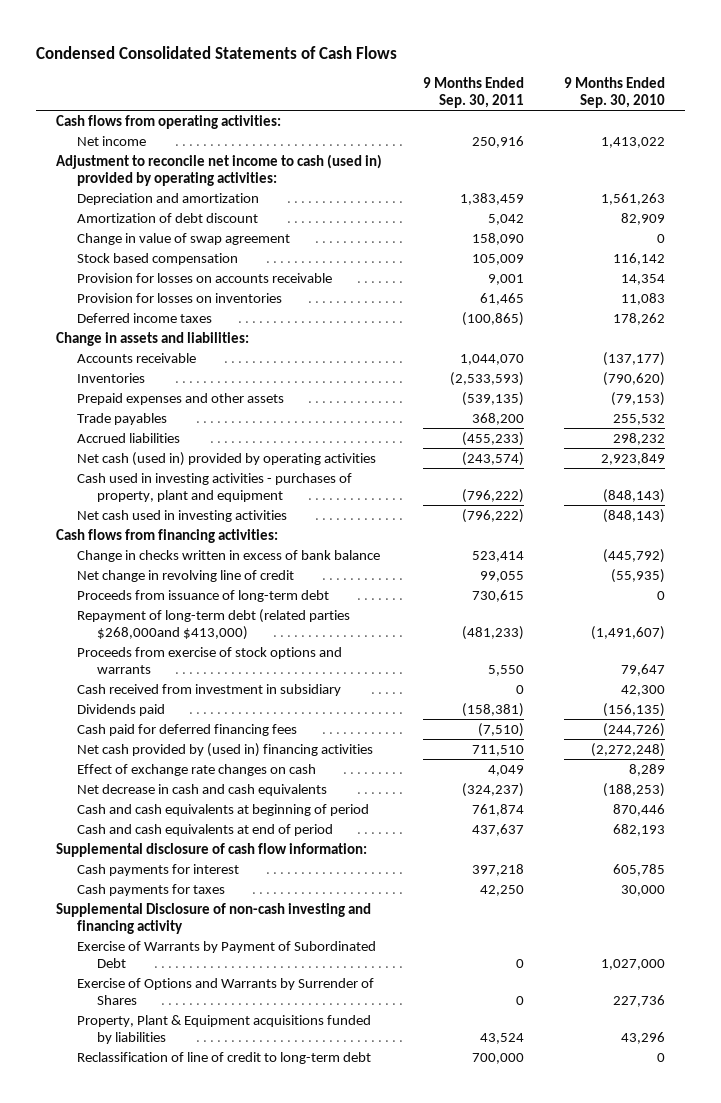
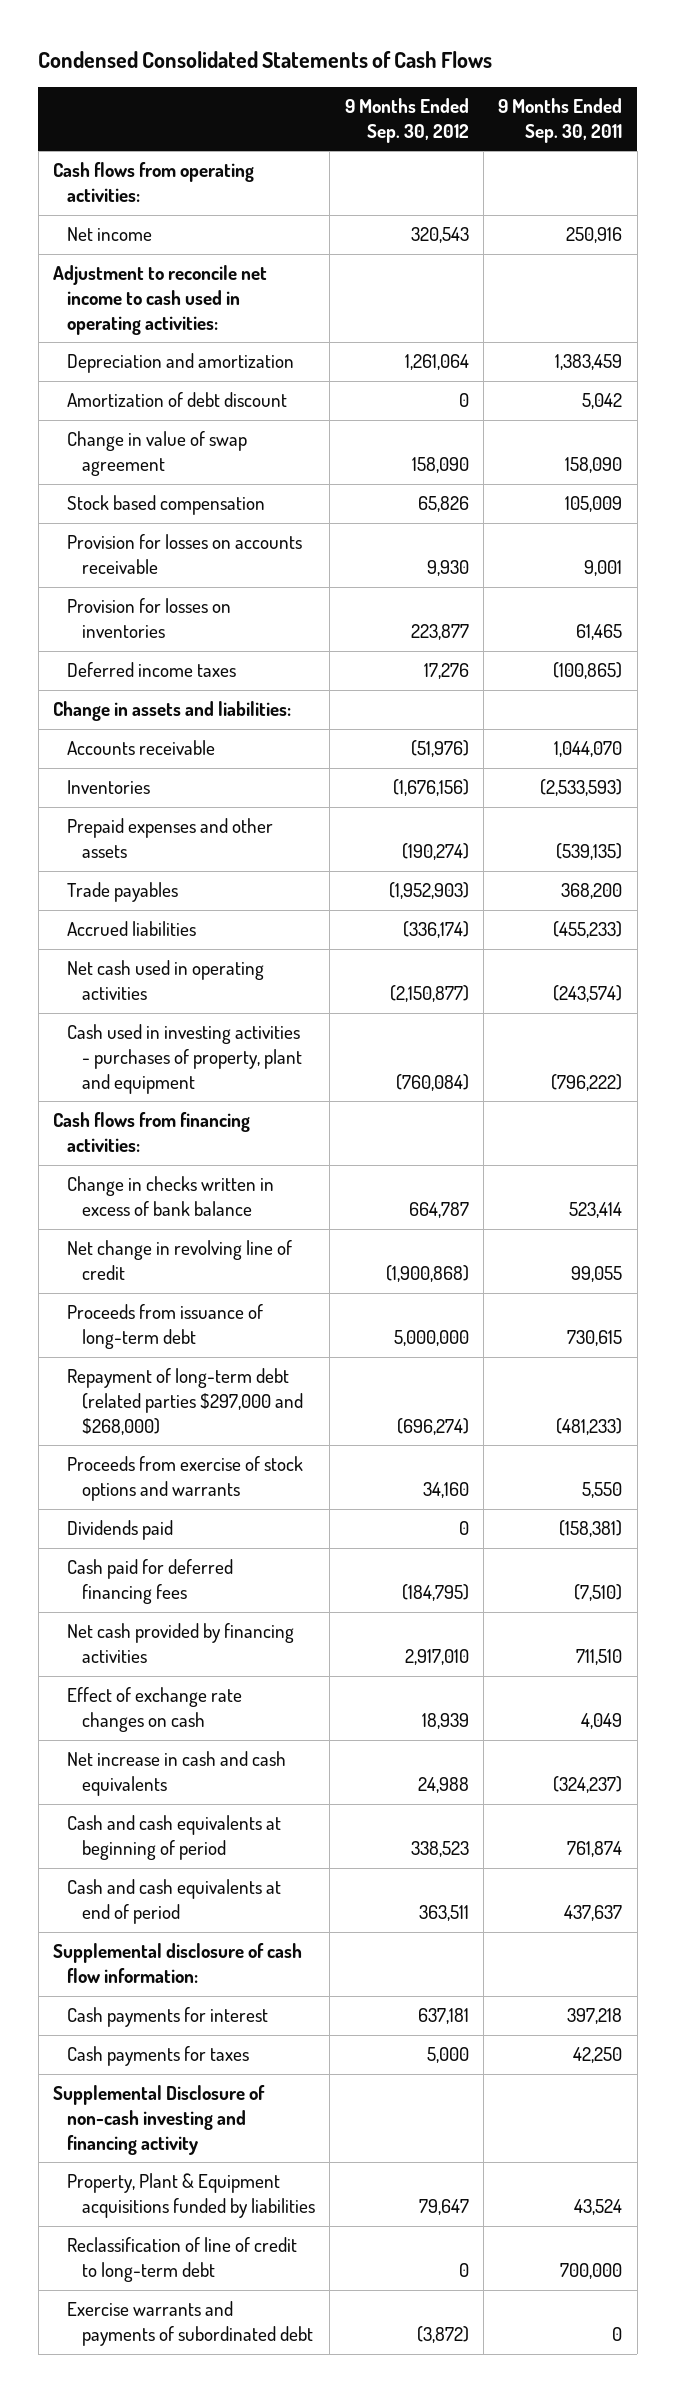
[563,77,665,108] 9 Months Ended Sep. 30, 2010 -> none
none -> [344,97,469,143] 9 Months Ended Sep. 30, 2012
[56,153,383,186] Adjustment to reconcile net income to cash (used in) provided by operating activities: -> [52,265,267,335] Adjustment to reconcile net income to cash used in operating activities:
[76,451,376,466] Net cash (used in) provided by operating activities -> [67,960,265,1001] Net cash used in operating activities
[76,509,287,522] Net cash used in investing activities -> none
[76,608,350,640] Repayment of long-term debt (related parties $268,000and $413,000) -> [67,1368,303,1435] Repayment of long-term debt (related parties $297,000 and $268,000)
[76,683,341,696] Cash received from investment in subsidiary -> none
[76,742,373,757] Net cash provided by (used in) financing activities -> [67,1623,295,1664] Net cash provided by financing activities
[76,783,327,796] Net decrease in cash and cash equivalents -> [67,1751,287,1797] Net increase in cash and cash equivalents
[76,940,376,968] Exercise of Warrants by Payment of Subordinated Debt -> none
[76,977,374,1005] Exercise of Options and Warrants by Surrender of Shares -> none
none -> [67,2301,313,2347] Exercise warrants and payments of subordinated debt

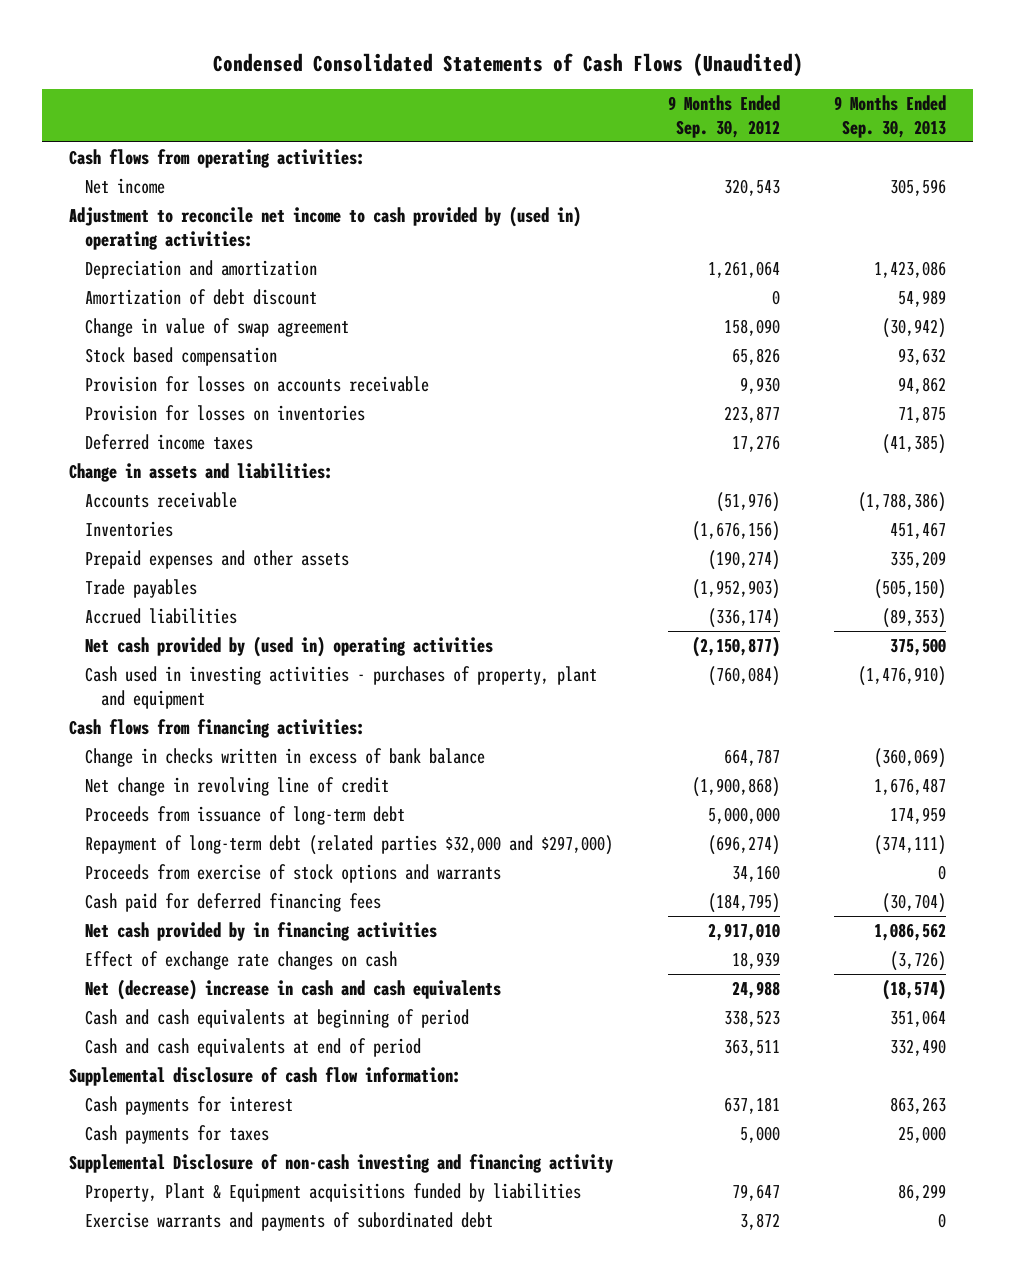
[38,50,493,68] Condensed Consolidated Statements of Cash Flows -> [212,52,803,76] Condensed Consolidated Statements of Cash Flows (Unaudited)
[498,97,623,143] 9 Months Ended Sep. 30, 2011 -> none
none -> [834,95,947,138] 9 Months Ended Sep. 30, 2013
[52,265,267,335] Adjustment to reconcile net income to cash used in operating activities: -> [69,205,582,250] Adjustment to reconcile net income to cash provided by (used in) operating activities:
[67,960,265,1001] Net cash used in operating activities -> [84,635,493,657] Net cash provided by (used in) operating activities
[67,1368,303,1435] Repayment of long-term debt (related parties $297,000 and $268,000) -> [84,834,613,855] Repayment of long-term debt (related parties $32,000 and $297,000)
[67,1520,174,1541] Dividends paid -> none
[67,1623,295,1664] Net cash provided by financing activities -> [84,921,437,941] Net cash provided by in financing activities
[67,1751,287,1797] Net increase in cash and cash equivalents -> [84,978,501,1000] Net (decrease) increase in cash and cash equivalents
[67,2237,298,2283] Reclassification of line of credit to long-term debt -> none
[416,2326,469,2344] (3,872) -> [739,1212,780,1230] 3,872

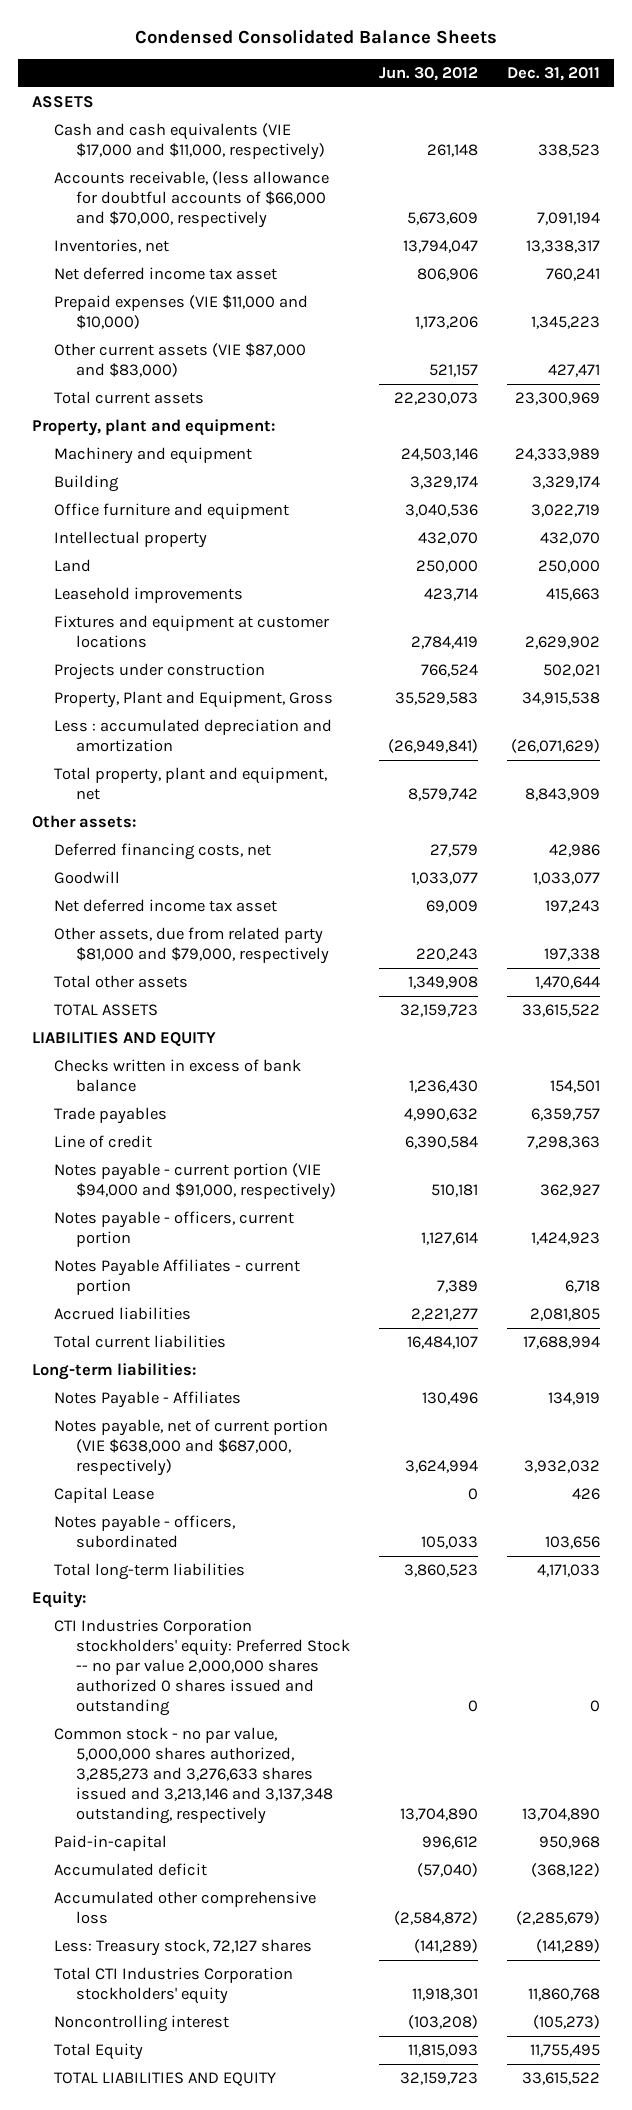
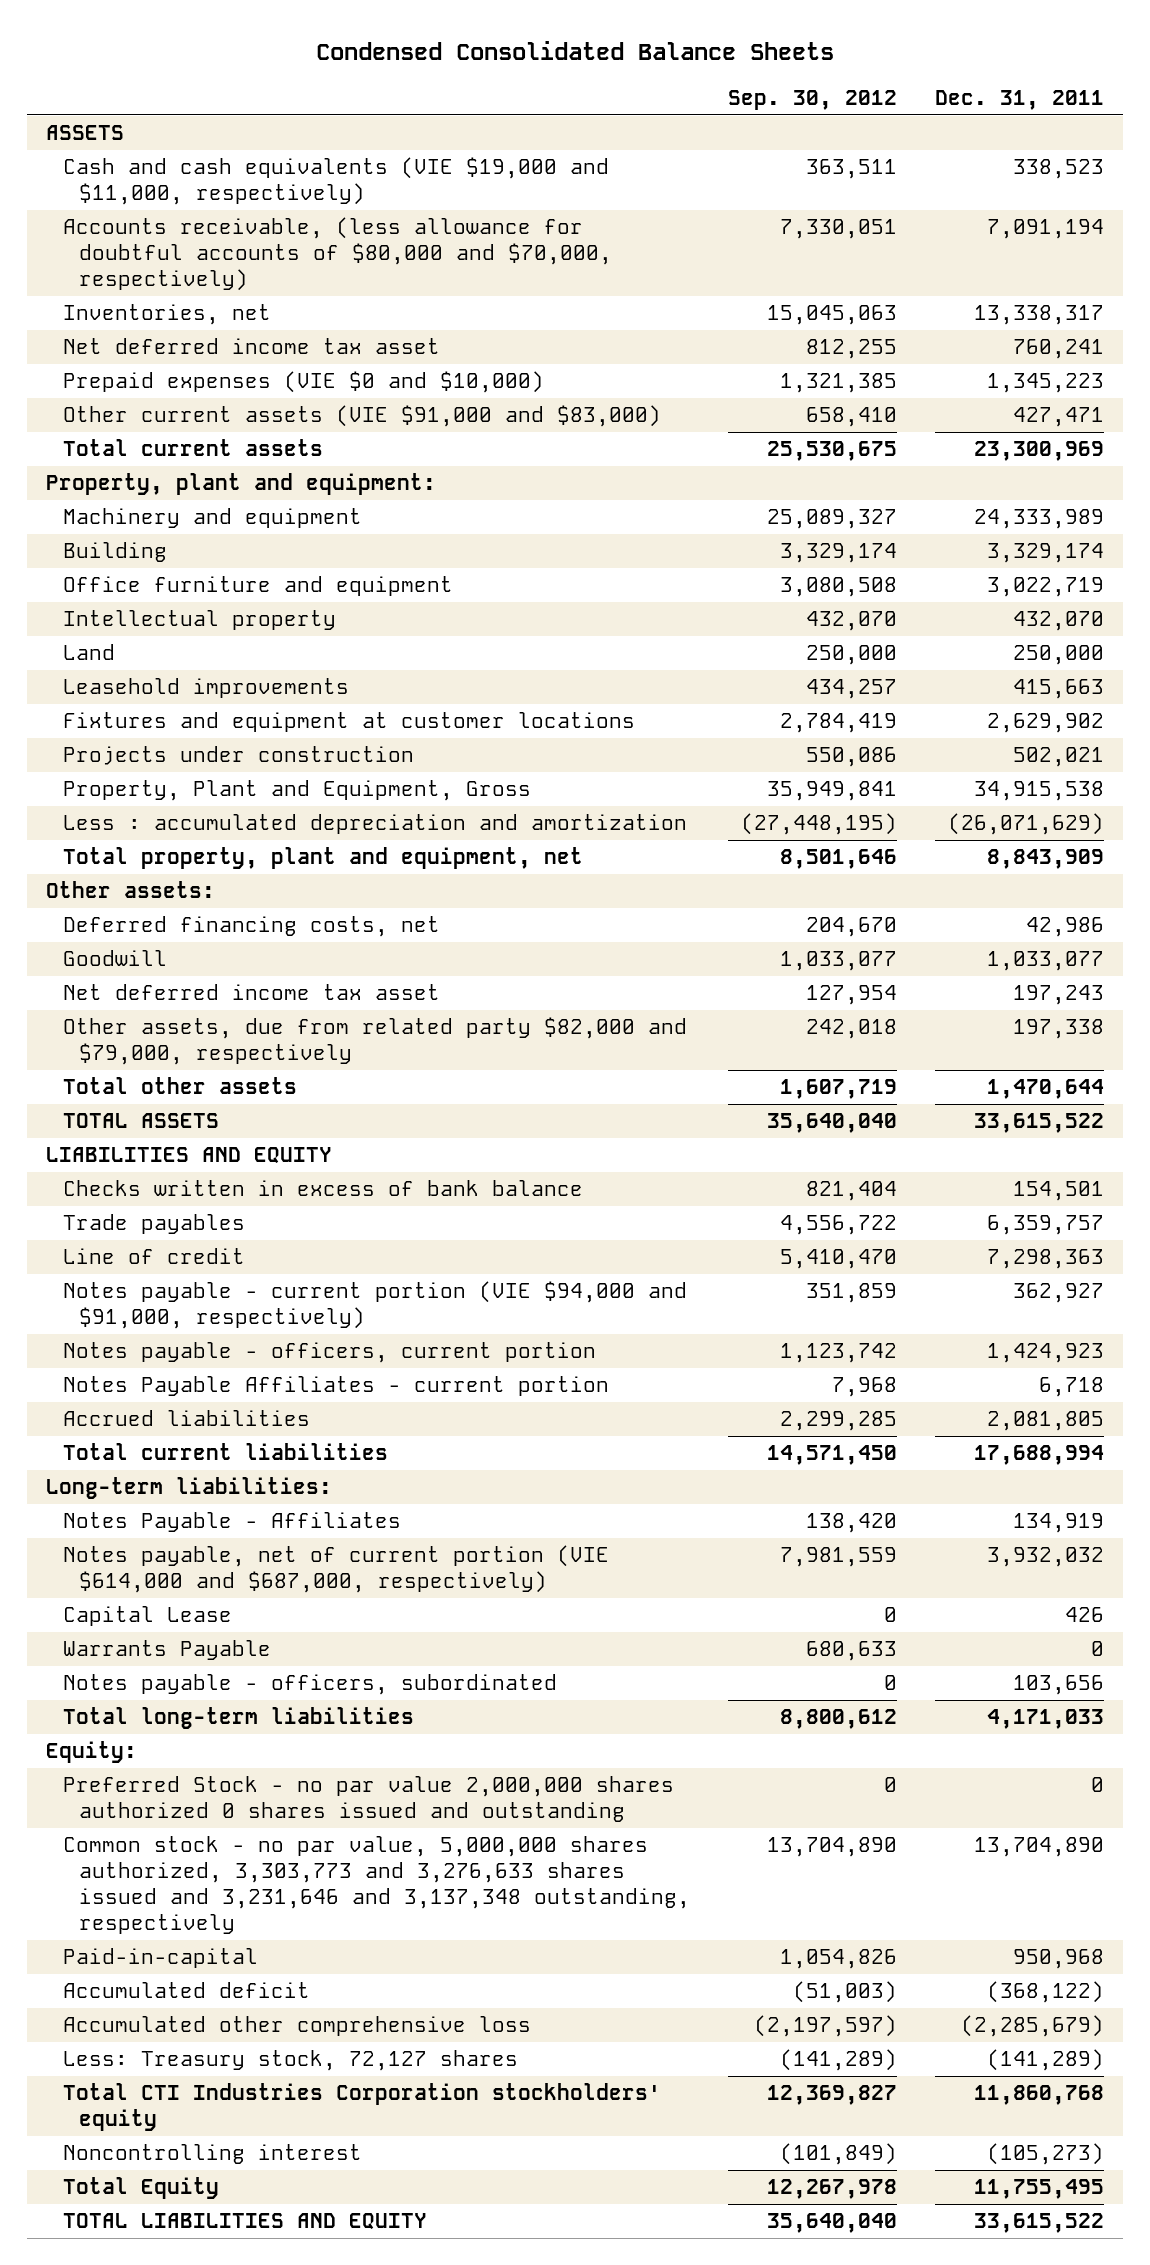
[378,67,478,82] Jun. 30, 2012 -> none
none -> [727,89,897,110] Sep. 30, 2012
[53,123,325,161] Cash and cash equivalents (VIE $17,000 and $11,000, respectively) -> [62,157,609,206] Cash and cash equivalents (VIE $19,000 and $11,000, respectively)
[53,171,329,229] Accounts receivable, (less allowance for doubtful accounts of $66,000 and $70,000, respectively -> [62,217,612,292] Accounts receivable, (less allowance for doubtful accounts of $80,000 and $70,000, respectively)
[53,295,308,330] Prepaid expenses (VIE $11,000 and $10,000) -> [62,371,544,394] Prepaid expenses (VIE $0 and $10,000)
[53,343,306,378] Other current assets (VIE $87,000 and $83,000) -> [62,405,661,428] Other current assets (VIE $91,000 and $83,000)
[53,927,329,965] Other assets, due from related party $81,000 and $79,000, respectively -> [62,1017,687,1066] Other assets, due from related party $82,000 and $79,000, respectively
[53,1419,328,1477] Notes payable, net of current portion (VIE $638,000 and $687,000, respectively) -> [62,1545,609,1594] Notes payable, net of current portion (VIE $614,000 and $687,000, respectively)
none -> [62,1640,271,1661] Warrants Payable
[53,1619,350,1717] CTI Industries Corporation stockholders' equity: Preferred Stock -- no par value 2,000,000 shares authorized 0 shares issued and outstanding -> [62,1776,674,1823] Preferred Stock - no par value 2,000,000 shares authorized 0 shares issued and outstanding
[53,1727,333,1825] Common stock - no par value, 5,000,000 shares authorized, 3,285,273 and 3,276,633 shares issued and 3,213,146 and 3,137,348 outstanding, respectively -> [62,1836,690,1935] Common stock - no par value, 5,000,000 shares authorized, 3,303,773 and 3,276,633 shares issued and 3,231,646 and 3,137,348 outstanding, respectively

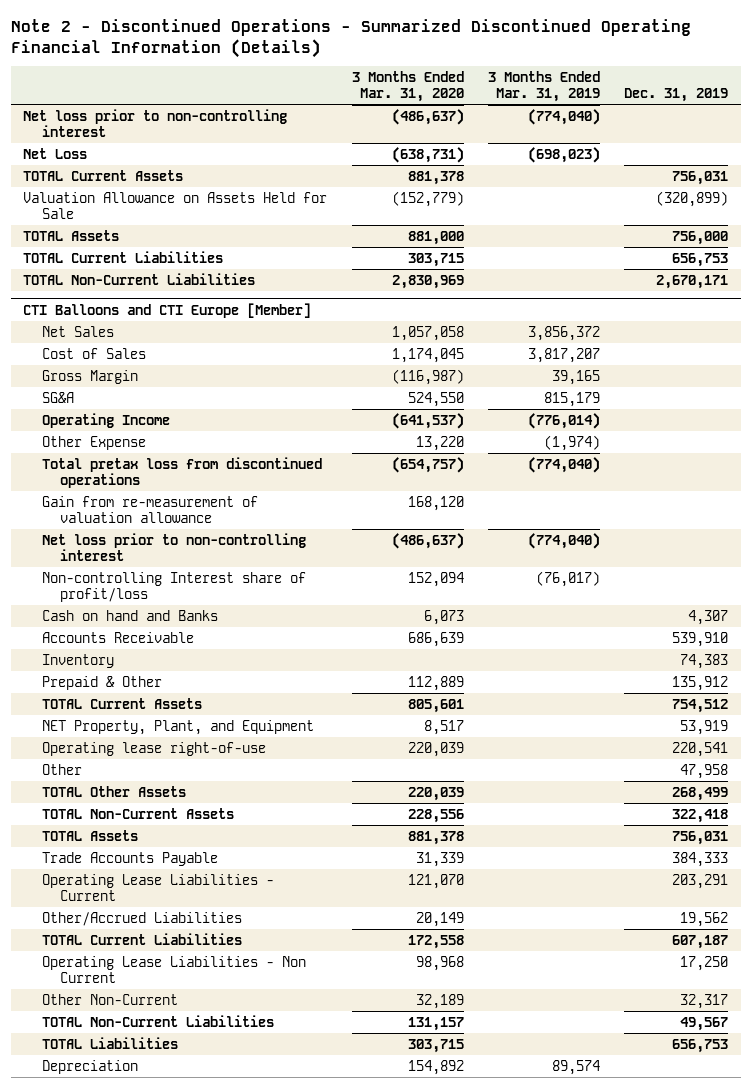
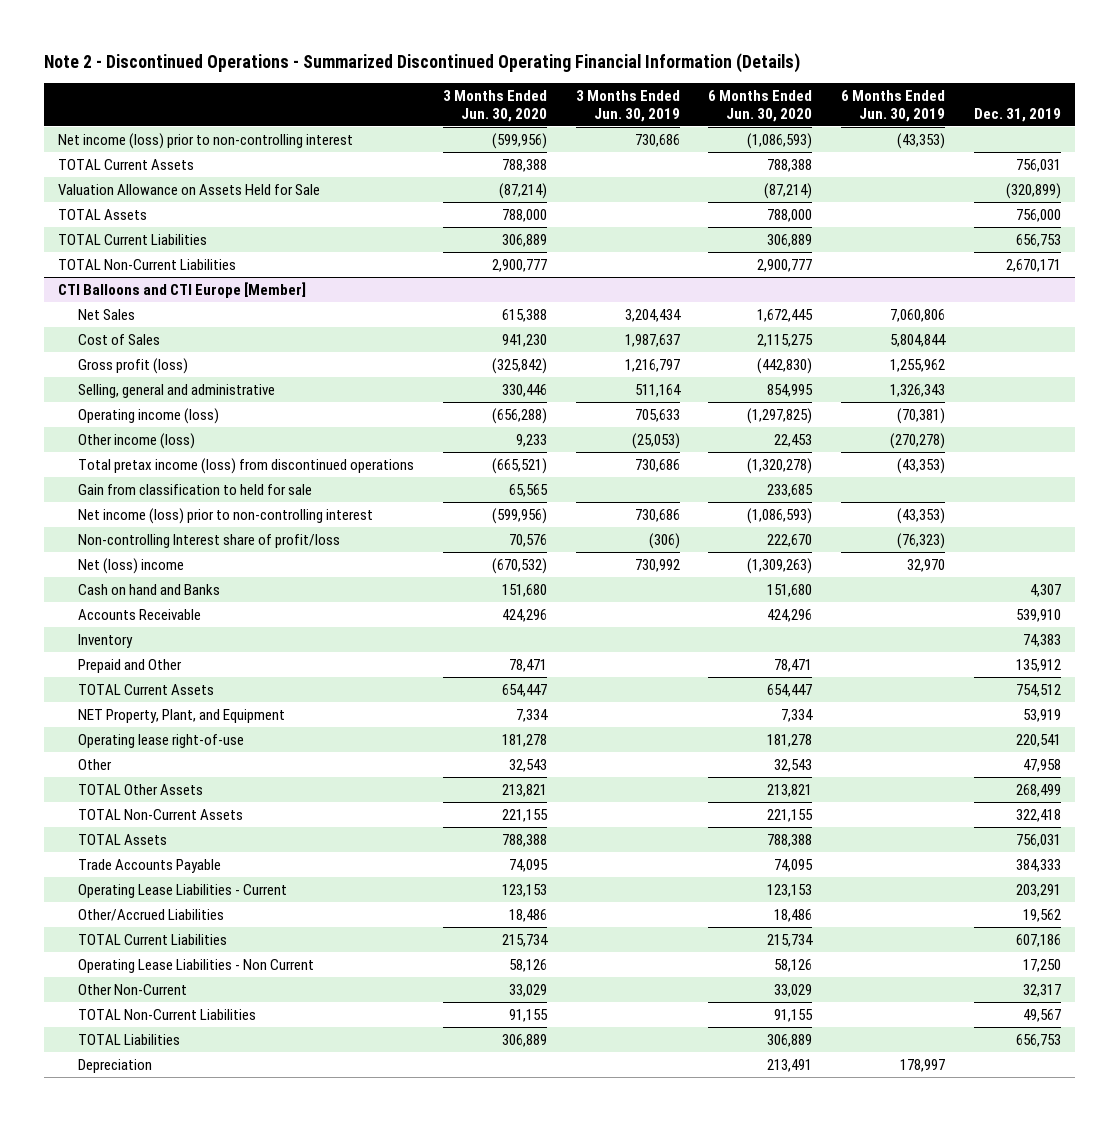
[351,71,464,102] 3 Months Ended Mar. 31, 2020 -> none
[487,71,600,102] 3 Months Ended Mar. 31, 2019 -> none
none -> [442,89,547,122] 3 Months Ended Jun. 30, 2020
none -> [575,89,680,122] 3 Months Ended Jun. 30, 2019
none -> [708,89,813,122] 6 Months Ended Jun. 30, 2020
none -> [841,89,946,122] 6 Months Ended Jun. 30, 2019
[23,147,88,159] Net Loss -> none
[23,108,288,137] Net loss prior to non-controlling interest -> [58,132,354,149] Net income (loss) prior to non-controlling interest
[41,495,258,523] Gain from re-measurement of valuation allowance -> none
[41,369,138,384] Gross Margin -> [78,357,189,374] Gross profit (loss)
[41,391,74,403] SG&A -> [78,383,276,398] Selling, general and administrative
[41,412,170,428] Operating Income -> [78,407,220,424] Operating income (loss)
[41,435,146,450] Other Expense -> [78,432,196,449] Other income (loss)
[41,456,322,488] Total pretax loss from discontinued operations -> [78,457,415,474] Total pretax income (loss) from discontinued operations
none -> [78,483,313,495] Gain from classification to held for sale
[41,532,306,561] Net loss prior to non-controlling interest -> [78,507,374,524] Net income (loss) prior to non-controlling interest
none -> [78,557,185,574] Net (loss) income
[41,675,162,690] Prepaid & Other -> [78,658,183,673] Prepaid and Other
[672,934,729,949] 607,187 -> [1015,933,1061,947] 607,186

